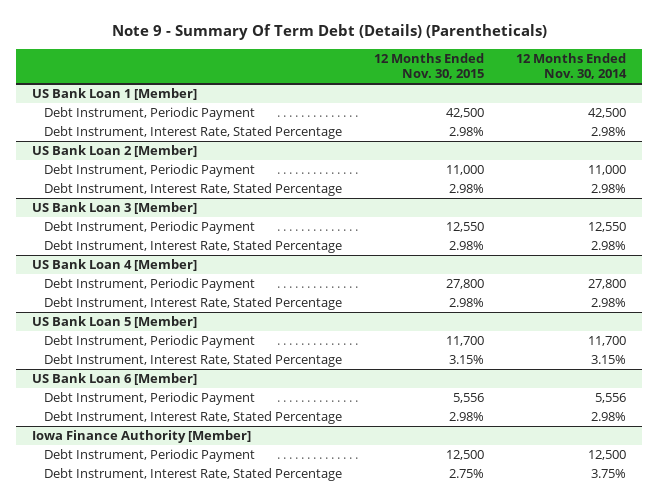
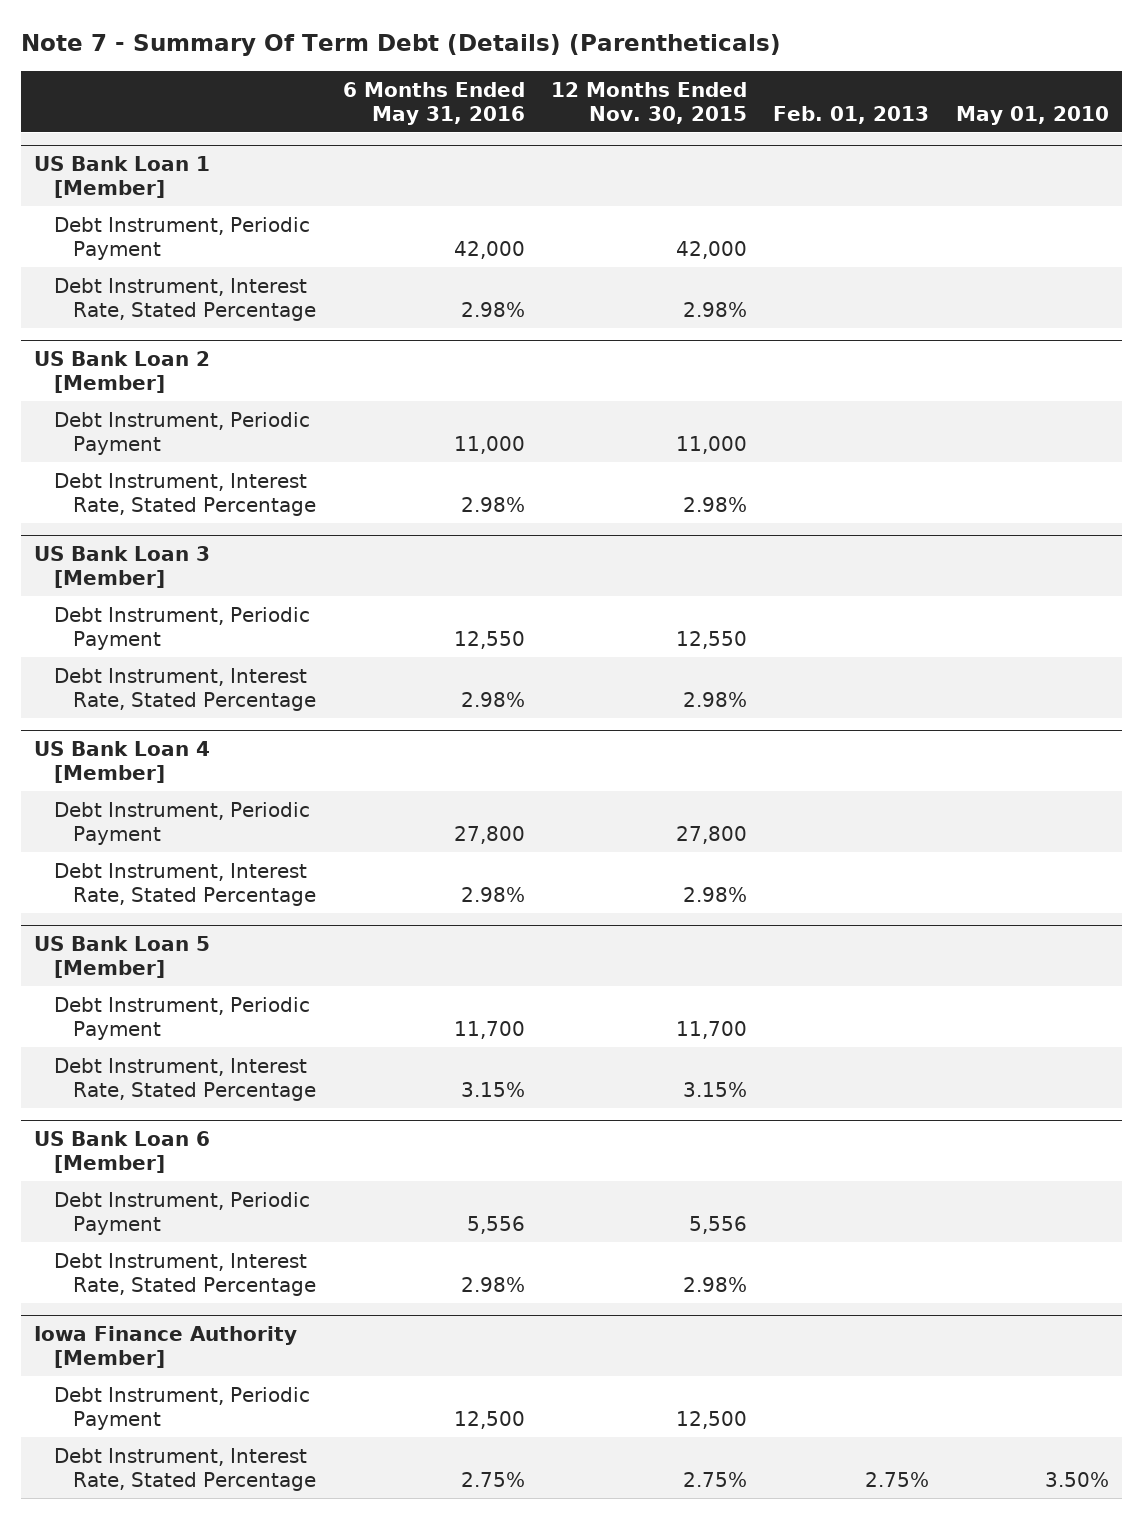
[111,24,547,41] Note 9 - Summary Of Term Debt (Details) (Parentheticals) -> [20,34,781,57] Note 7 - Summary Of Term Debt (Details) (Parentheticals)
[515,52,627,80] 12 Months Ended Nov. 30, 2014 -> none
none -> [342,81,525,125] 6 Months Ended May 31, 2016
none -> [773,105,930,124] Feb. 01, 2013
none -> [955,105,1109,125] May 01, 2010
[445,107,484,118] 42,500 -> [675,240,747,259] 42,000

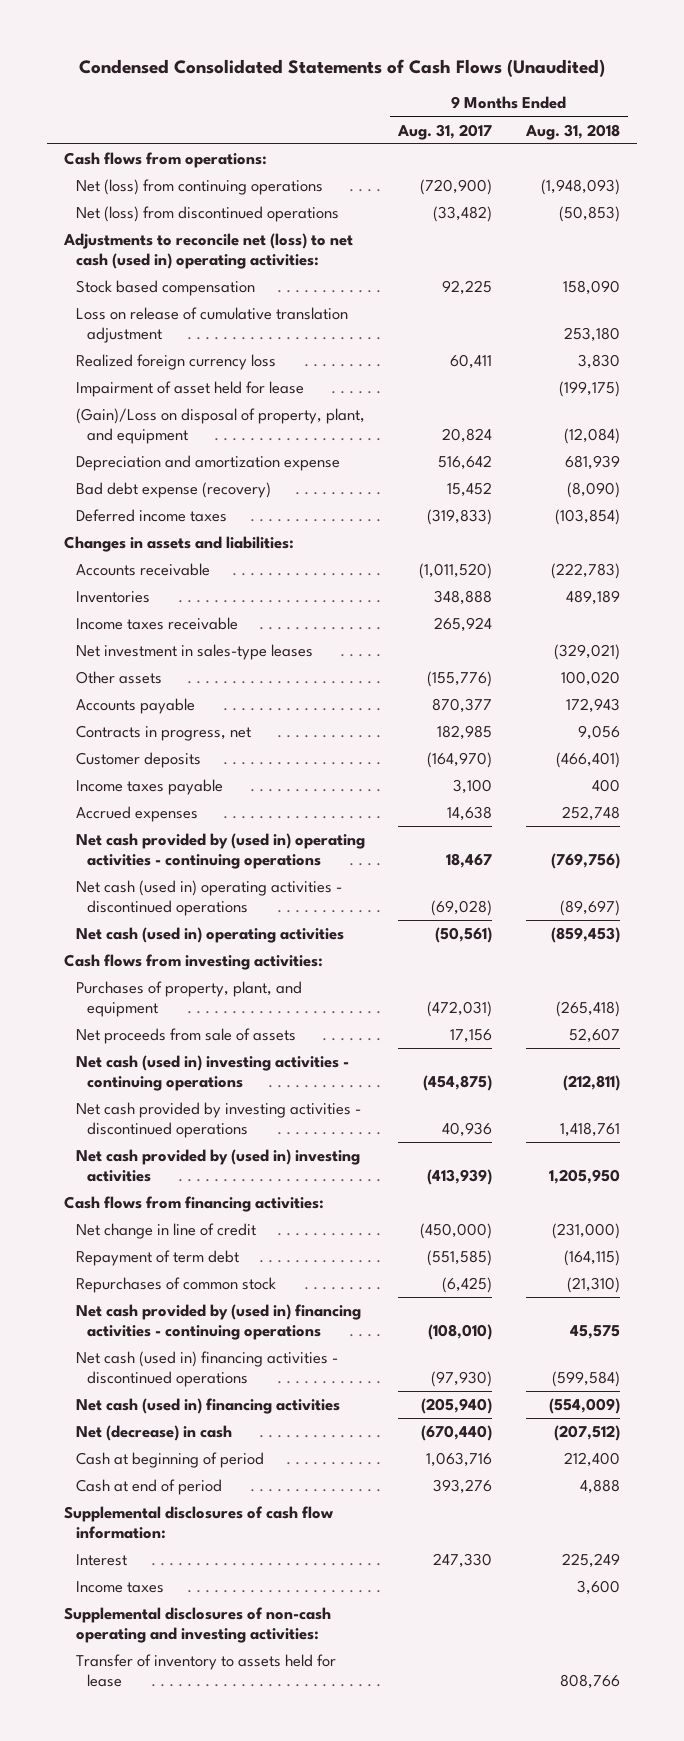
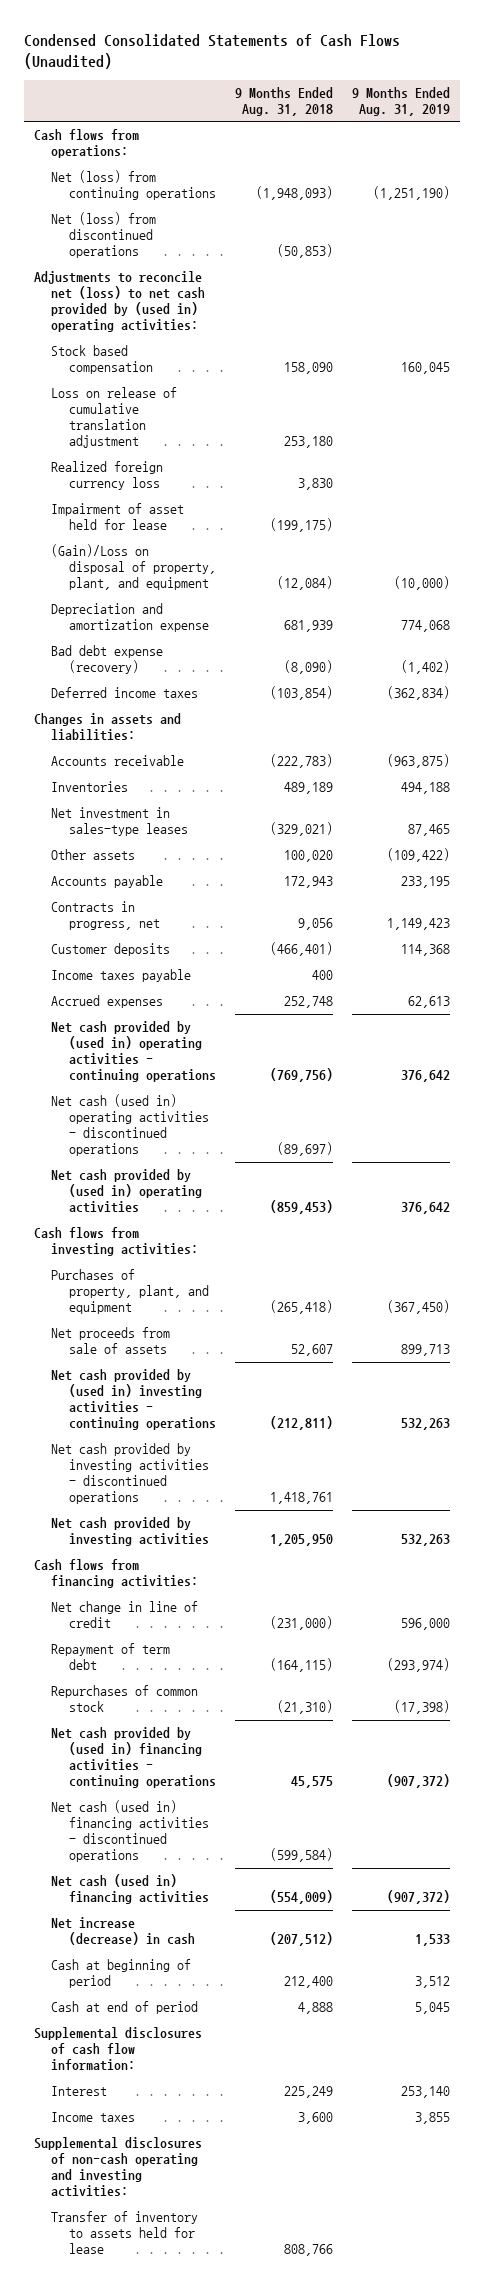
[397,123,493,140] Aug. 31, 2017 -> none
none -> [352,86,451,116] 9 Months Ended Aug. 31, 2019
[63,232,354,269] Adjustments to reconcile net (loss) to net cash (used in) operating activities: -> [34,271,206,333] Adjustments to reconcile net (loss) to net cash provided by (used in) operating activities:
[75,616,238,630] Income taxes receivable -> none
[75,926,344,943] Net cash (used in) operating activities -> [51,1169,202,1214] Net cash provided by (used in) operating activities
[75,1054,349,1091] Net cash (used in) investing activities - continuing operations -> [51,1369,216,1431] Net cash provided by (used in) investing activities - continuing operations
[75,1148,360,1182] Net cash provided by (used in) investing activities -> [51,1517,209,1547] Net cash provided by investing activities
[75,1424,232,1441] Net (decrease) in cash -> [51,1917,195,1946] Net increase (decrease) in cash

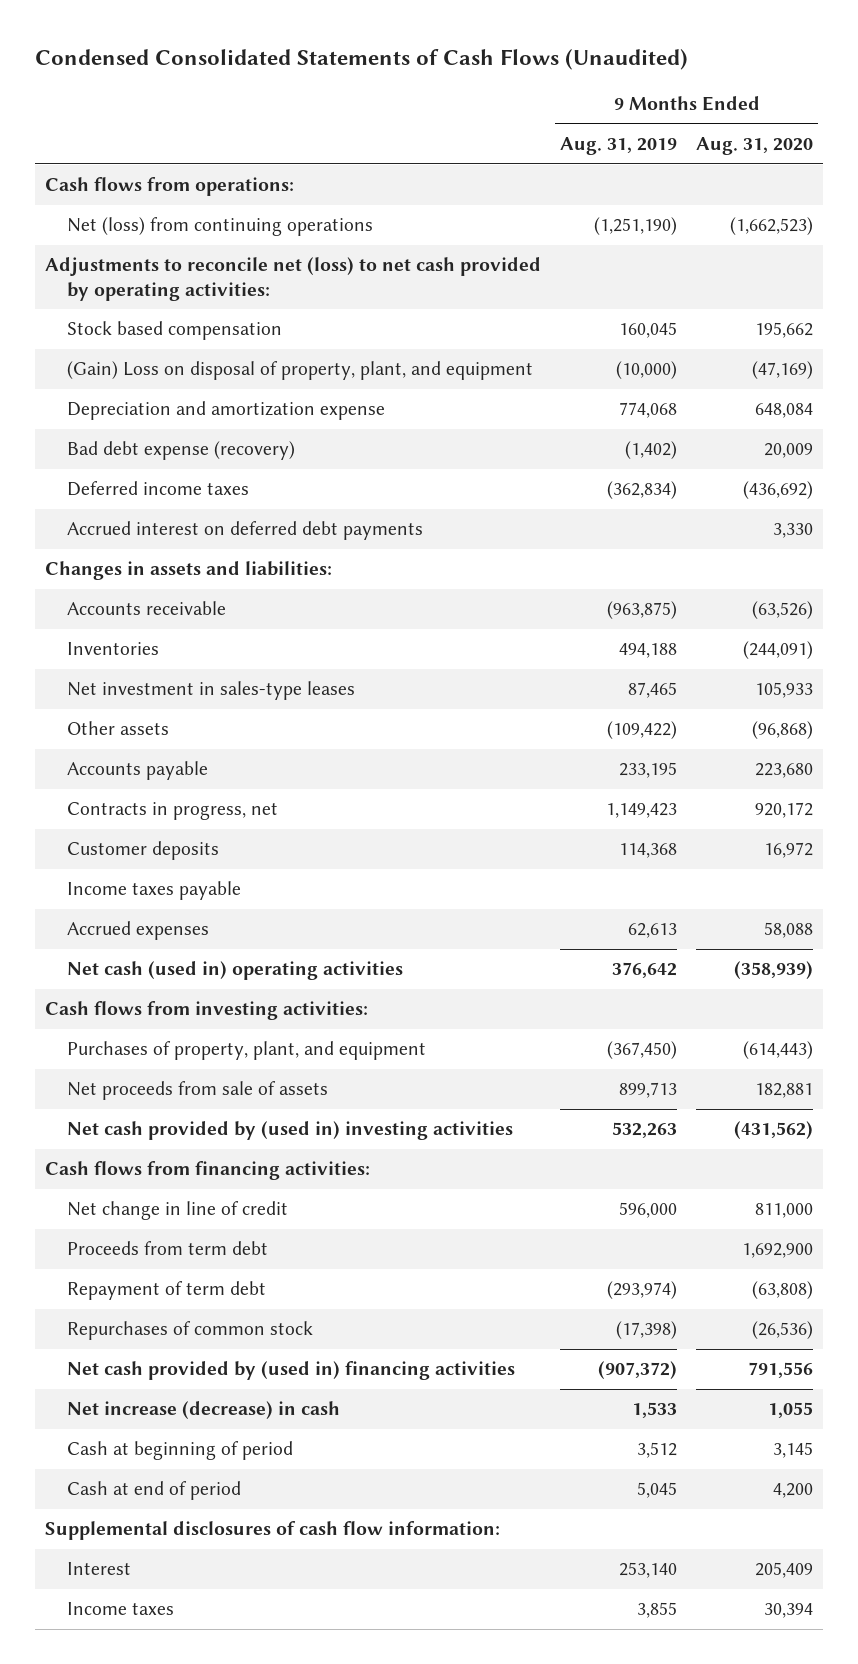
[234,86,333,116] 9 Months Ended Aug. 31, 2018 -> none
none -> [696,137,814,156] Aug. 31, 2020
[51,212,157,259] Net (loss) from discontinued operations -> none
[34,271,206,333] Adjustments to reconcile net (loss) to net cash provided by (used in) operating activities: -> [44,257,541,301] Adjustments to reconcile net (loss) to net cash provided by operating activities:
[51,387,178,449] Loss on release of cumulative translation adjustment -> none
[51,461,164,491] Realized foreign currency loss -> none
[51,503,185,531] Impairment of asset held for lease -> none
[51,544,216,591] (Gain)/Loss on disposal of property, plant, and equipment -> [66,361,533,381] (Gain) Loss on disposal of property, plant, and equipment
none -> [66,521,423,541] Accrued interest on deferred debt payments
[51,1021,216,1083] Net cash provided by (used in) operating activities - continuing operations -> none
[51,1094,209,1157] Net cash (used in) operating activities - discontinued operations -> none
[51,1169,202,1214] Net cash provided by (used in) operating activities -> [66,961,403,981] Net cash (used in) operating activities
[51,1369,216,1431] Net cash provided by (used in) investing activities - continuing operations -> none
[51,1443,209,1505] Net cash provided by investing activities - discontinued operations -> none
[51,1517,209,1547] Net cash provided by investing activities -> [66,1121,513,1141] Net cash provided by (used in) investing activities
none -> [66,1241,268,1256] Proceeds from term debt
[51,1727,216,1789] Net cash provided by (used in) financing activities - continuing operations -> none
[51,1800,209,1863] Net cash (used in) financing activities - discontinued operations -> none
[51,1874,209,1905] Net cash (used in) financing activities -> [66,1361,515,1381] Net cash provided by (used in) financing activities
[34,2137,203,2198] Supplemental disclosures of non-cash operating and investing activities: -> none
[51,2211,199,2255] Transfer of inventory to assets held for lease -> none

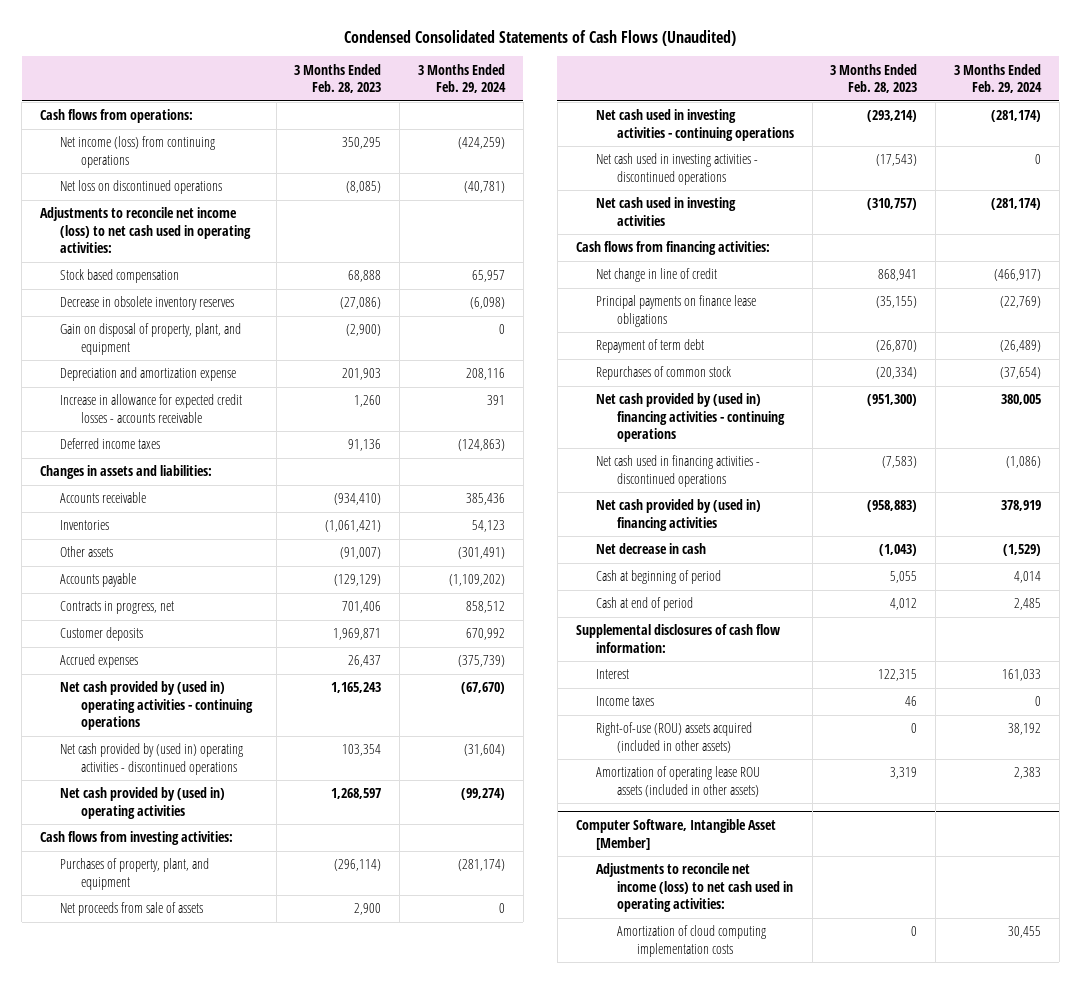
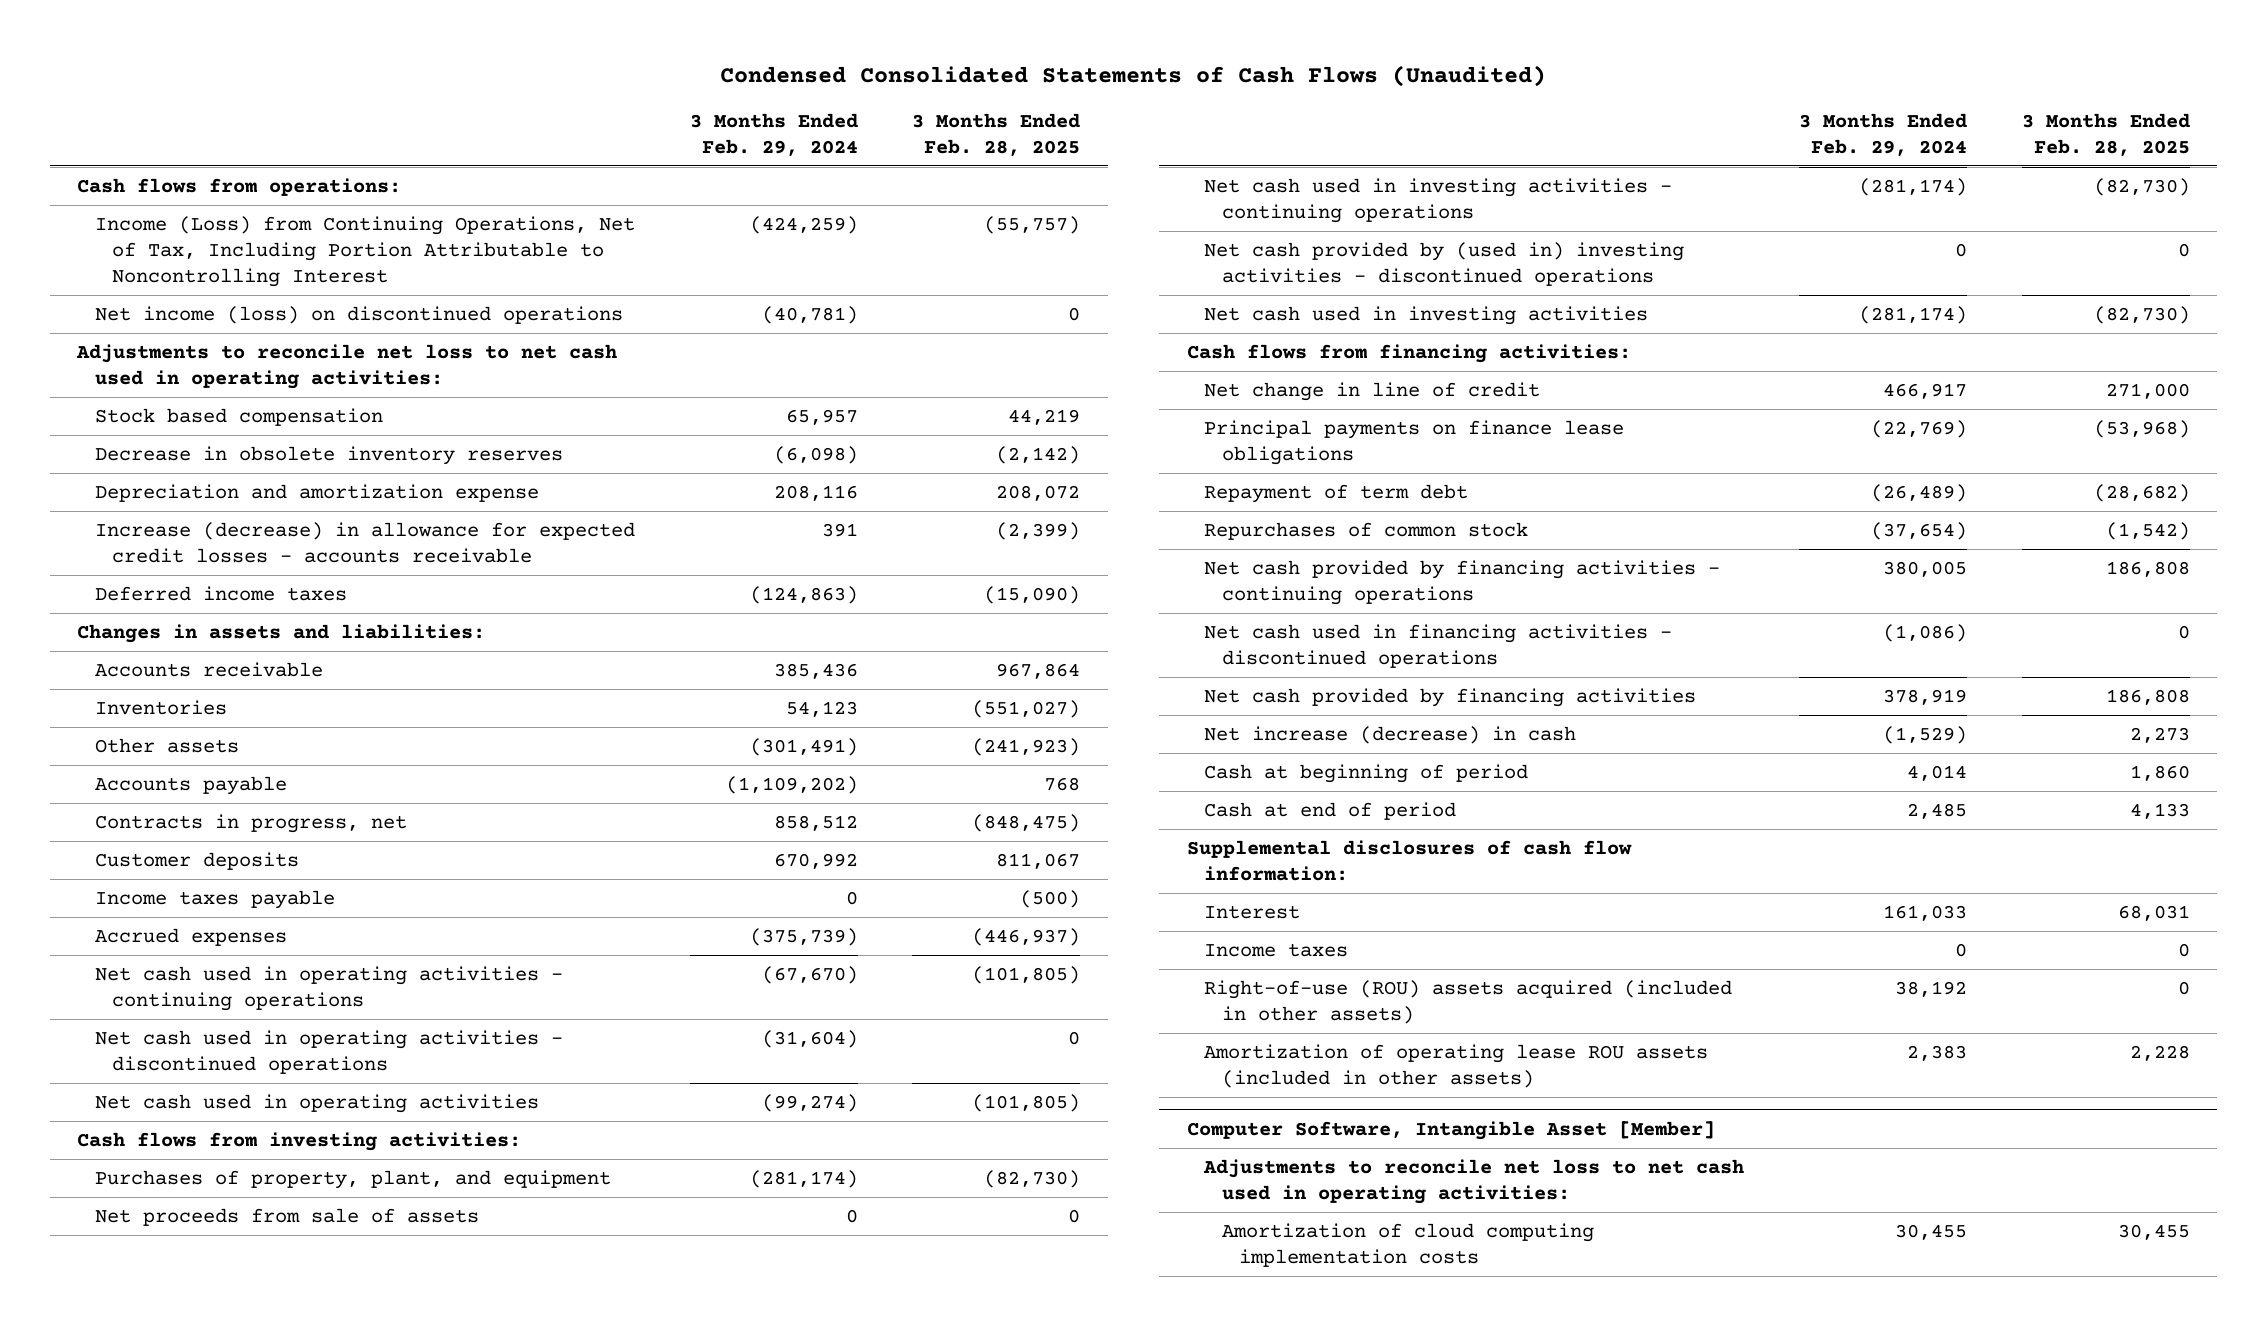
[294,63,382,94] 3 Months Ended Feb. 28, 2023 -> none
none -> [912,112,1081,156] 3 Months Ended Feb. 28, 2025
[60,136,216,168] Net income (loss) from continuing operations -> [94,215,635,287] Income (Loss) from Continuing Operations, Net of Tax, Including Portion Attributable to Noncontrolling Interest
[60,180,223,195] Net loss on discontinued operations -> [94,305,623,324] Net income (loss) on discontinued operations
[39,207,252,254] Adjustments to reconcile net income (loss) to net cash used in operating activities: -> [76,343,618,389] Adjustments to reconcile net loss to net cash used in operating activities:
[60,323,242,355] Gain on disposal of property, plant, and equipment -> none
[60,394,243,423] Increase in allowance for expected credit losses - accounts receivable -> [94,521,635,563] Increase (decrease) in allowance for expected credit losses - accounts receivable
none -> [94,889,335,909] Income taxes payable
[60,681,253,731] Net cash provided by (used in) operating activities - continuing operations -> [94,965,563,1011] Net cash used in operating activities - continuing operations
[60,743,244,775] Net cash provided by (used in) operating activities - discontinued operations -> [94,1029,563,1074] Net cash used in operating activities - discontinued operations
[60,787,226,819] Net cash provided by (used in) operating activities -> [94,1093,539,1113] Net cash used in operating activities
[596,153,759,185] Net cash used in investing activities - discontinued operations -> [1204,241,1685,286] Net cash provided by (used in) investing activities - discontinued operations
[993,269,1041,282] (466,917) -> [1882,382,1967,399] 466,917
[596,393,785,443] Net cash provided by (used in) financing activities - continuing operations -> [1204,559,1721,605] Net cash provided by financing activities - continuing operations
[596,499,762,531] Net cash provided by (used in) financing activities -> [1204,687,1697,707] Net cash provided by financing activities
[596,543,707,555] Net decrease in cash -> [1204,725,1577,744] Net increase (decrease) in cash
[596,863,793,913] Adjustments to reconcile net income (loss) to net cash used in operating activities: -> [1203,1158,1745,1204] Adjustments to reconcile net loss to net cash used in operating activities:

